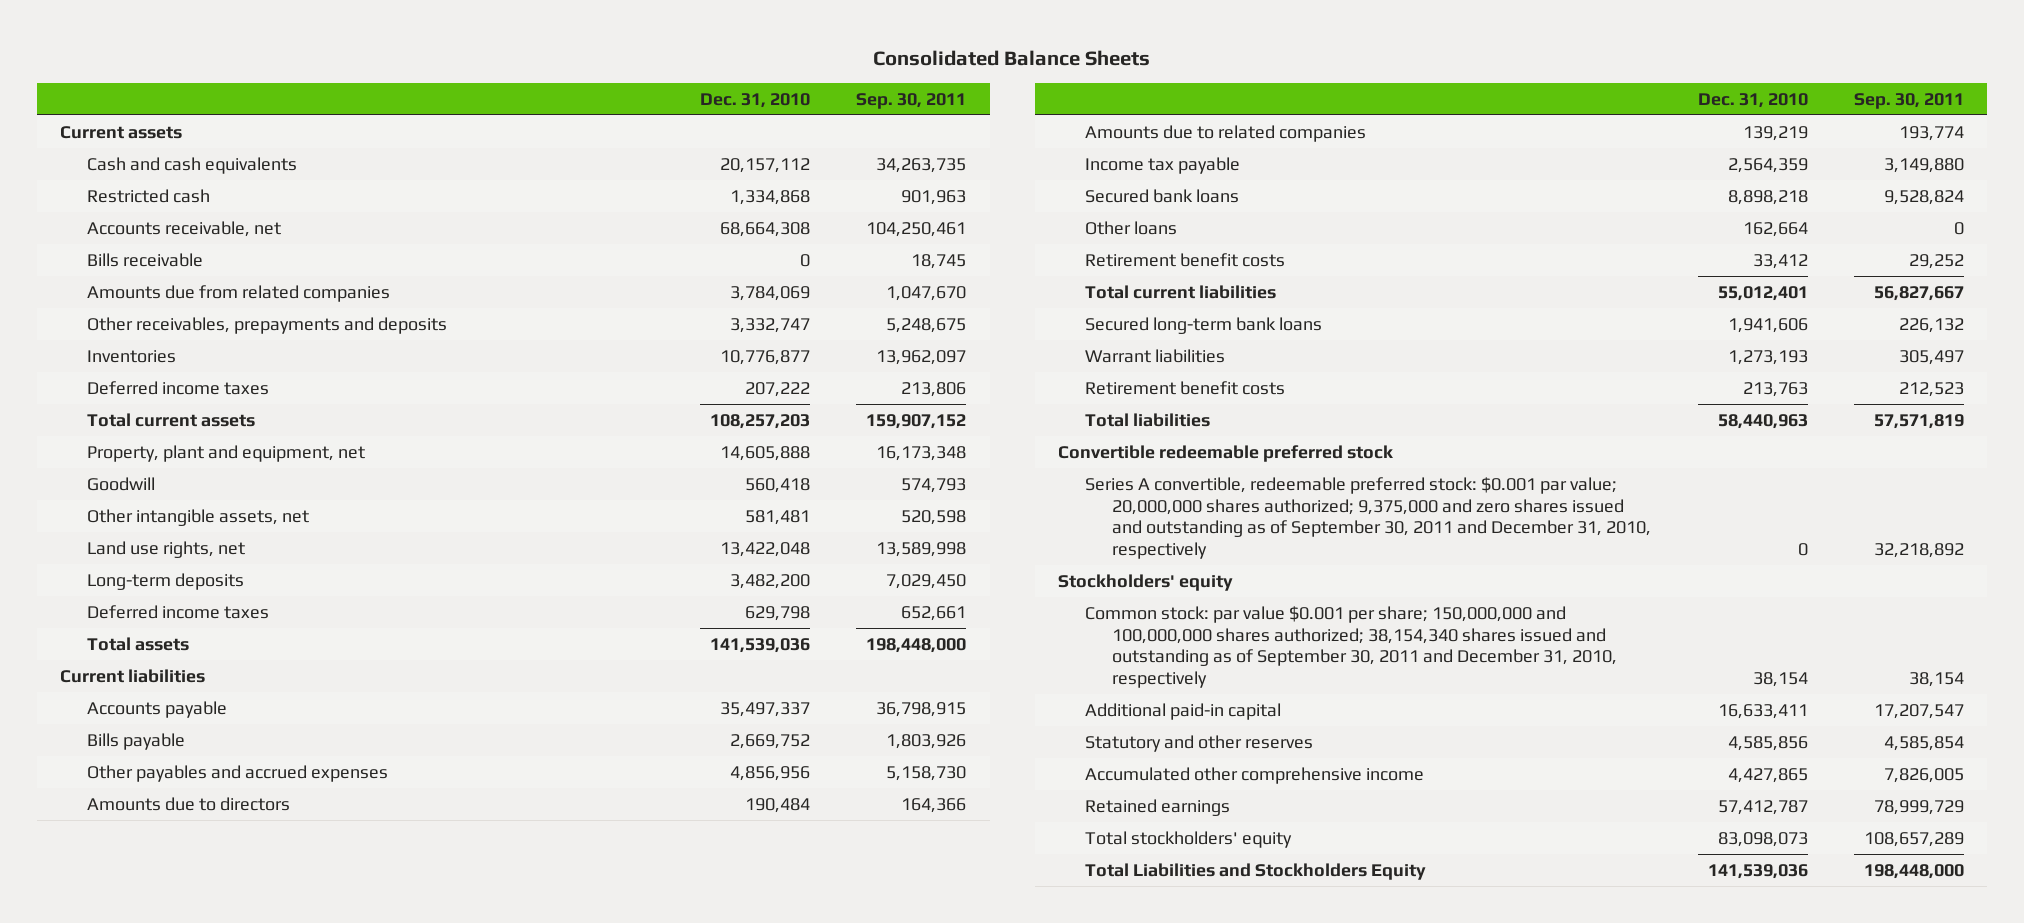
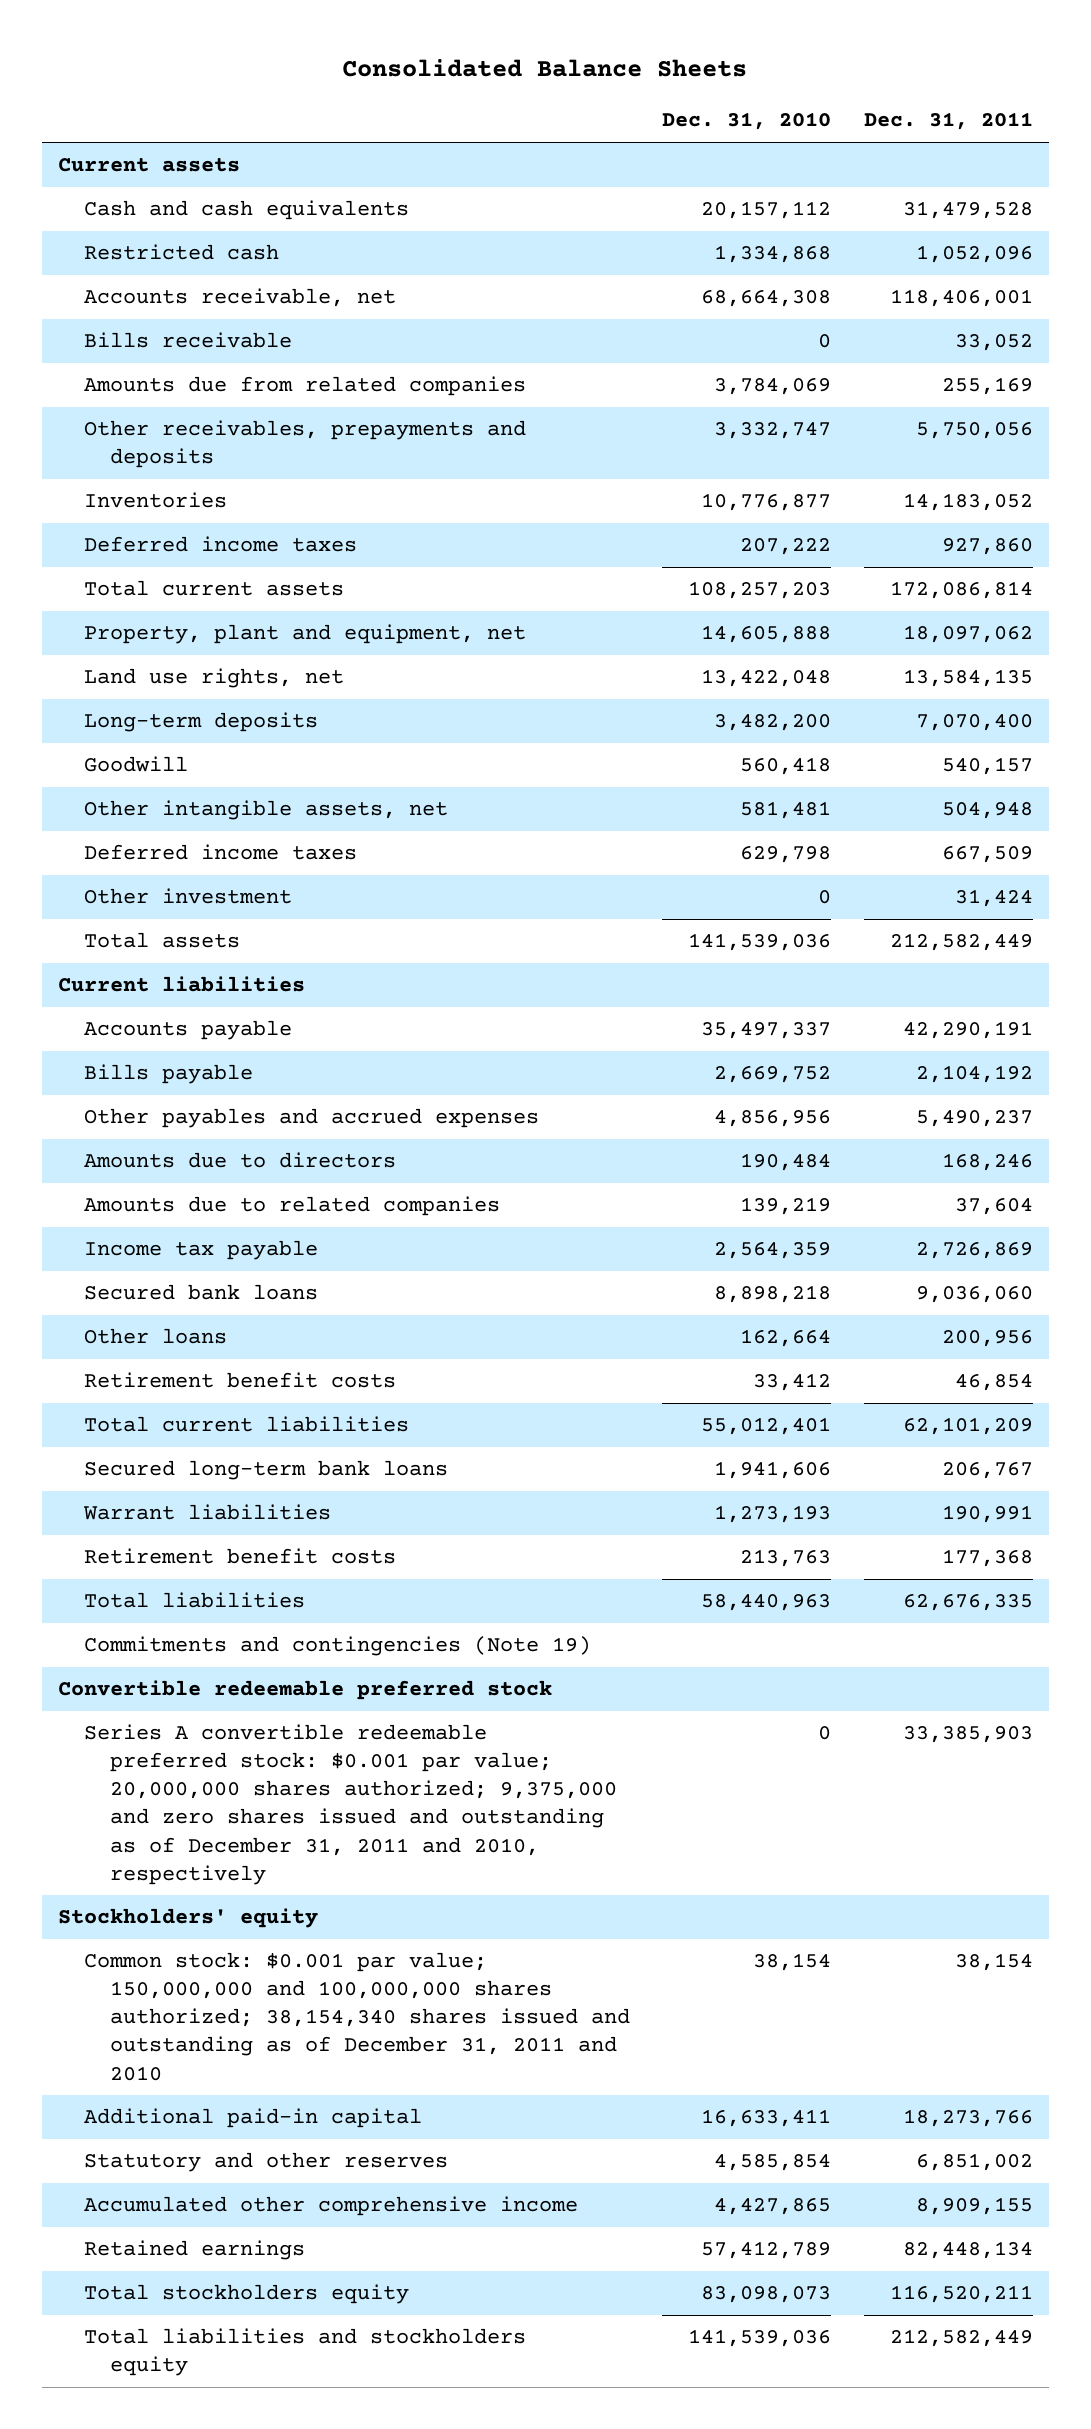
[856,92,967,109] Sep. 30, 2011 -> none
none -> [863,112,1033,131] Dec. 31, 2011
[87,476,156,491] Goodwill -> [83,756,188,773] Goodwill
[87,508,310,526] Other intangible assets, net -> [83,800,448,821] Other intangible assets, net
none -> [83,888,292,905] Other investment
none -> [83,1636,591,1657] Commitments and contingencies (Note 19)
[1085,476,1652,560] Series A convertible, redeemable preferred stock: $0.001 par value; 20,000,000 shares authorized; 9,375,000 and zero shares issued and outstanding as of September 30, 2011 and December 31, 2010, respectively -> [83,1724,617,1885] Series A convertible redeemable preferred stock: $0.001 par value; 20,000,000 shares authorized; 9,375,000 and zero shares issued and outstanding as of December 31, 2011 and 2010, respectively
[1085,605,1618,689] Common stock: par value $0.001 per share; 150,000,000 and 100,000,000 shares authorized; 38,154,340 shares issued and outstanding as of September 30, 2011 and December 31, 2010, respectively -> [83,1952,630,2081] Common stock: $0.001 par value; 150,000,000 and 100,000,000 shares authorized; 38,154,340 shares issued and outstanding as of December 31, 2011 and 2010
[1727,735,1808,751] 4,585,856 -> [714,2154,832,2172] 4,585,854
[1717,799,1808,815] 57,412,787 -> [701,2241,832,2260] 57,412,789
[1085,830,1293,848] Total stockholders' equity -> [83,2284,409,2305] Total stockholders equity
[1085,862,1427,880] Total Liabilities and Stockholders Equity -> [83,2328,526,2377] Total liabilities and stockholders equity

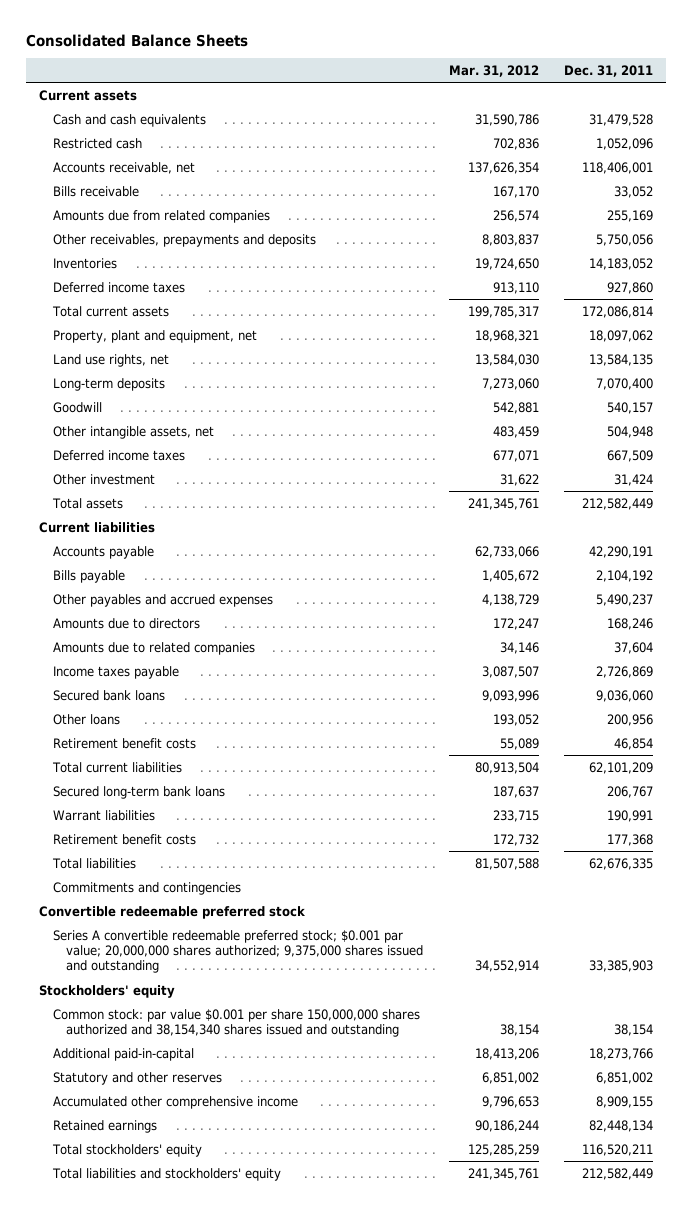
[662,112,832,131] Dec. 31, 2010 -> none
none -> [448,64,539,77] Mar. 31, 2012
[83,1240,318,1261] Income tax payable -> [52,665,179,679] Income taxes payable
[83,1636,591,1657] Commitments and contingencies (Note 19) -> [52,881,241,895] Commitments and contingencies
[83,1724,617,1885] Series A convertible redeemable preferred stock: $0.001 par value; 20,000,000 shares authorized; 9,375,000 and zero shares issued and outstanding as of December 31, 2011 and 2010, respectively -> [52,929,424,974] Series A convertible redeemable preferred stock; $0.001 par value; 20,000,000 shares authorized; 9,375,000 shares issued and outstanding
[83,1952,630,2081] Common stock: $0.001 par value; 150,000,000 and 100,000,000 shares authorized; 38,154,340 shares issued and outstanding as of December 31, 2011 and 2010 -> [52,1008,420,1037] Common stock: par value $0.001 per share 150,000,000 shares authorized and 38,154,340 shares issued and outstanding
[83,2108,422,2129] Additional paid-in capital -> [52,1047,194,1061] Additional paid-in-capital
[83,2284,409,2305] Total stockholders equity -> [51,1143,202,1157] Total stockholders' equity
[83,2328,526,2377] Total liabilities and stockholders equity -> [51,1167,281,1181] Total liabilities and stockholders' equity

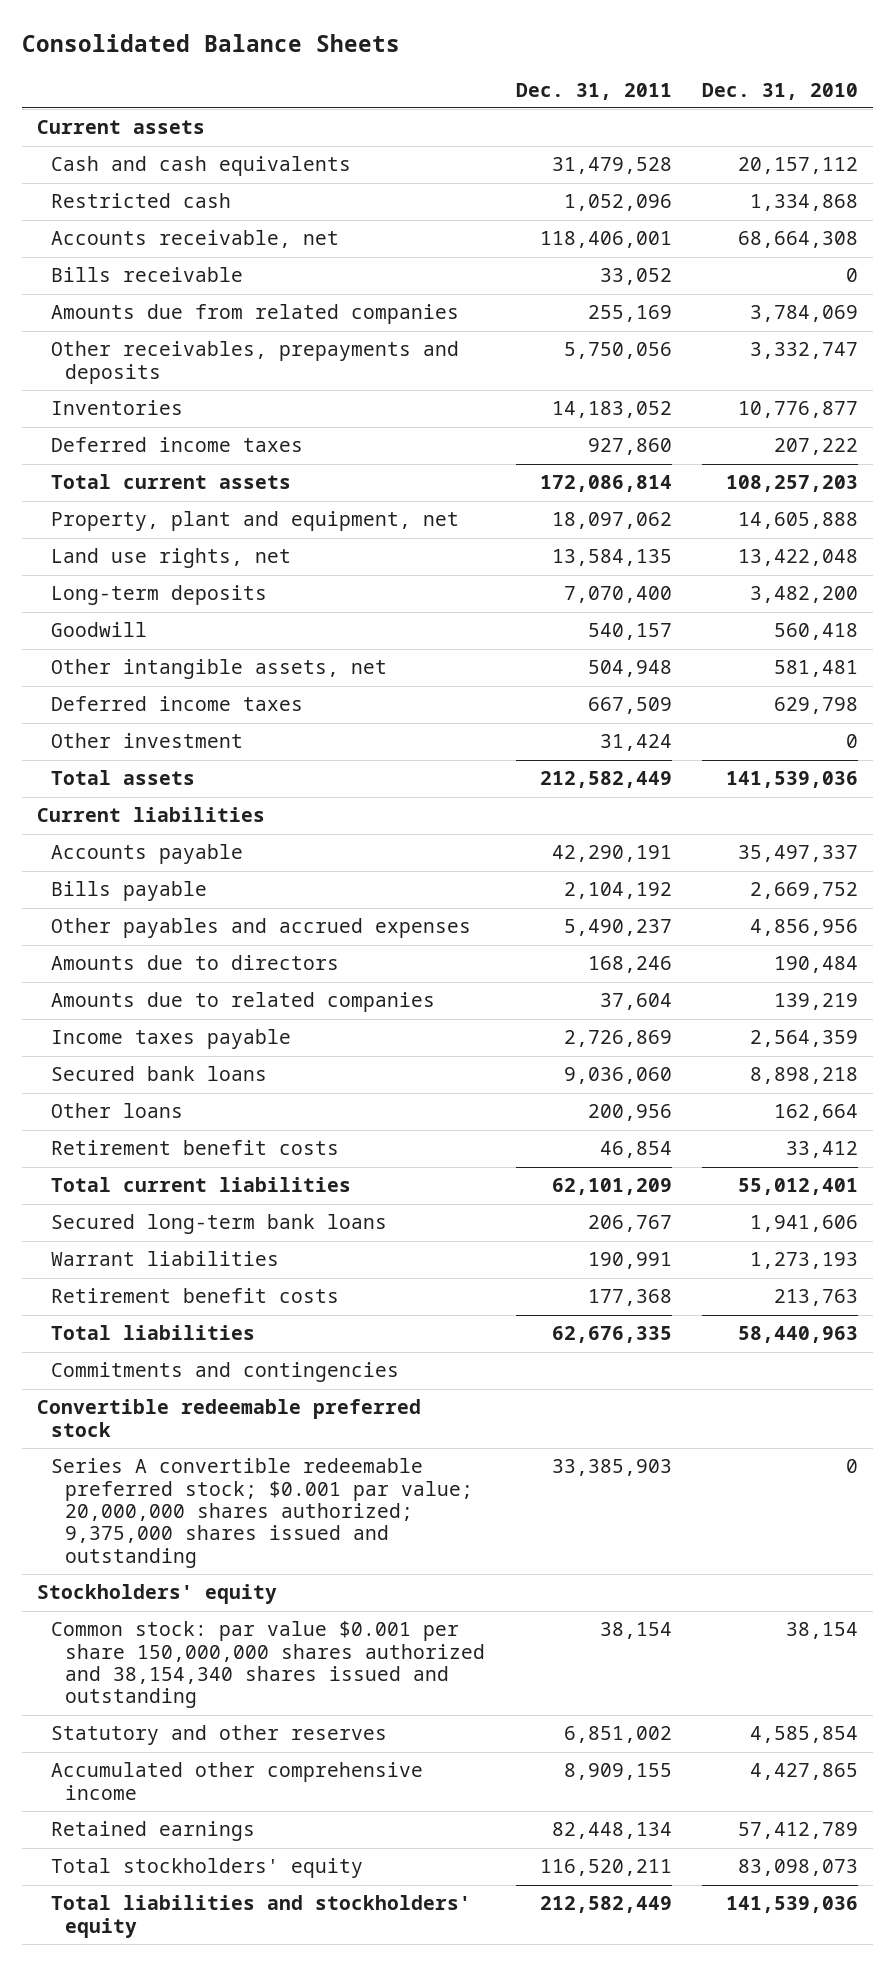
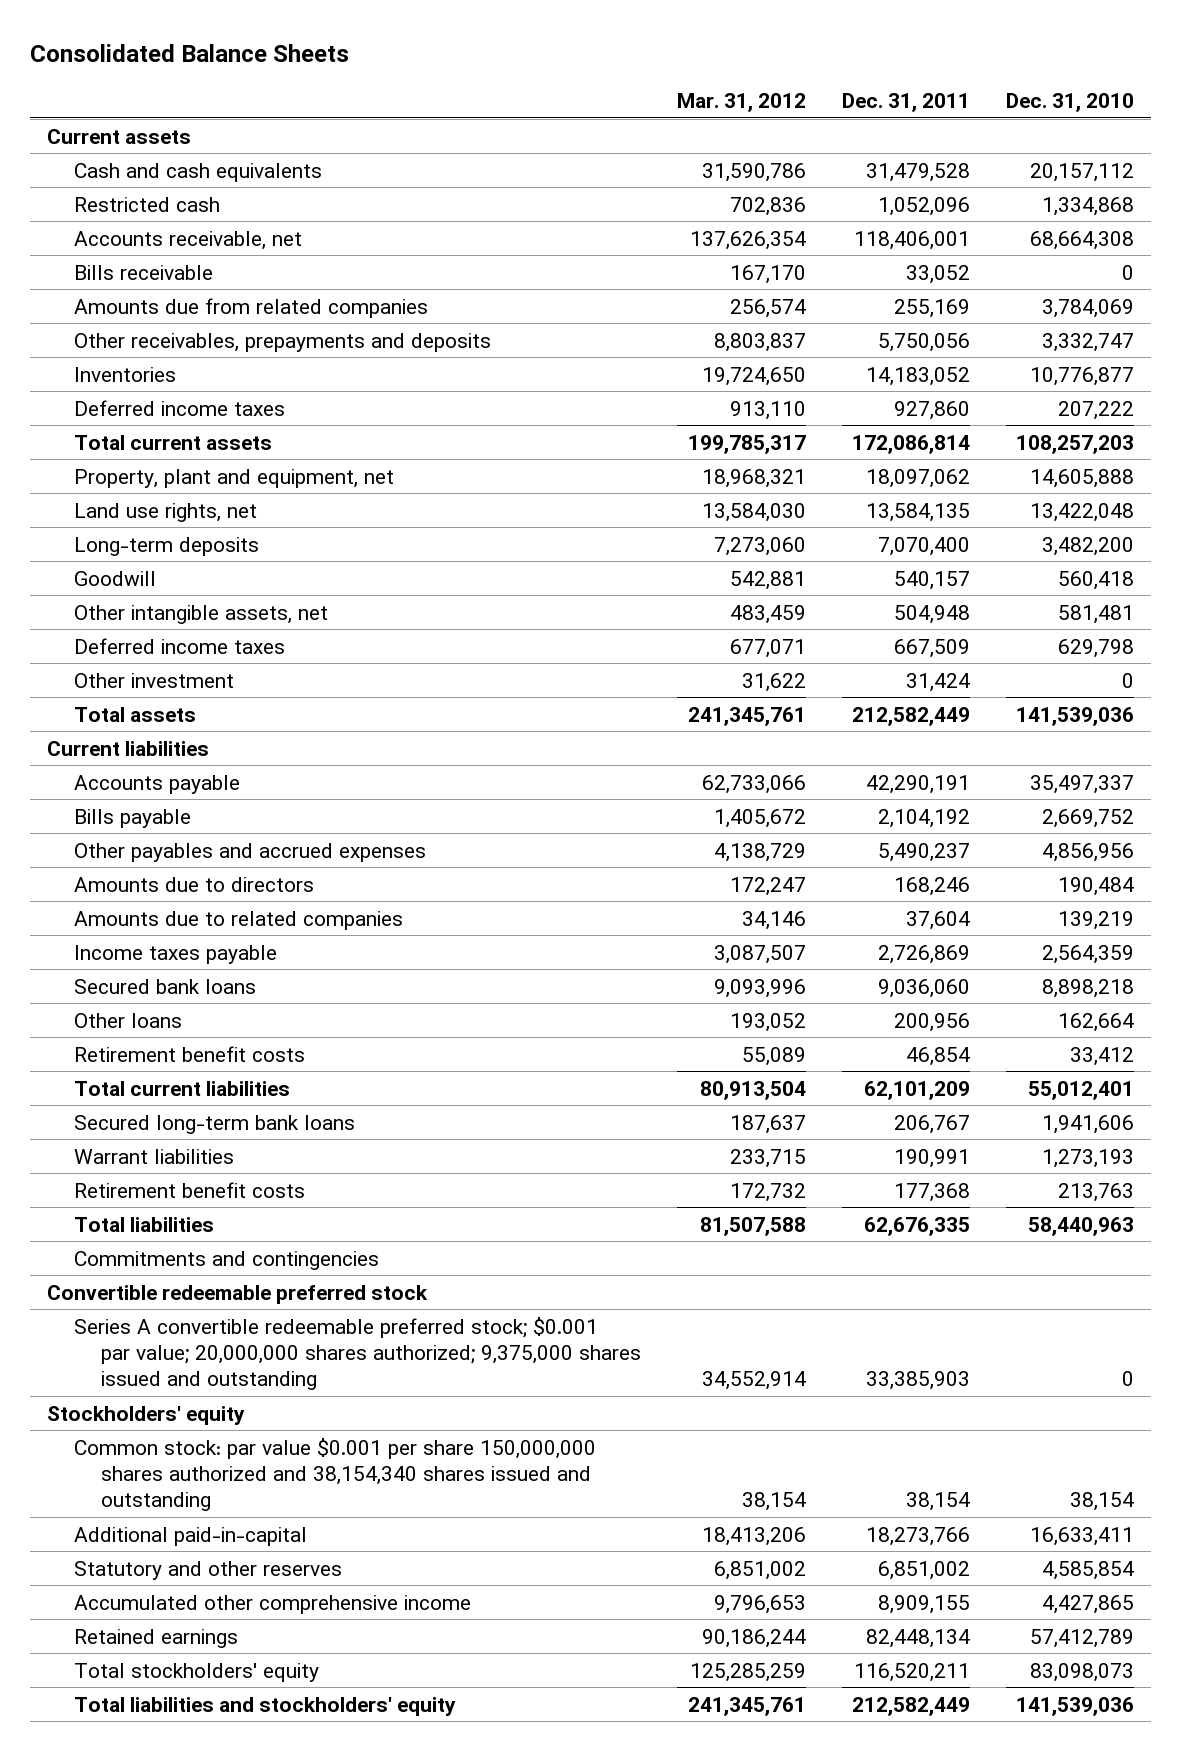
none -> [677,93,807,113] Mar. 31, 2012
none -> [74,1526,308,1546] Additional paid-in-capital

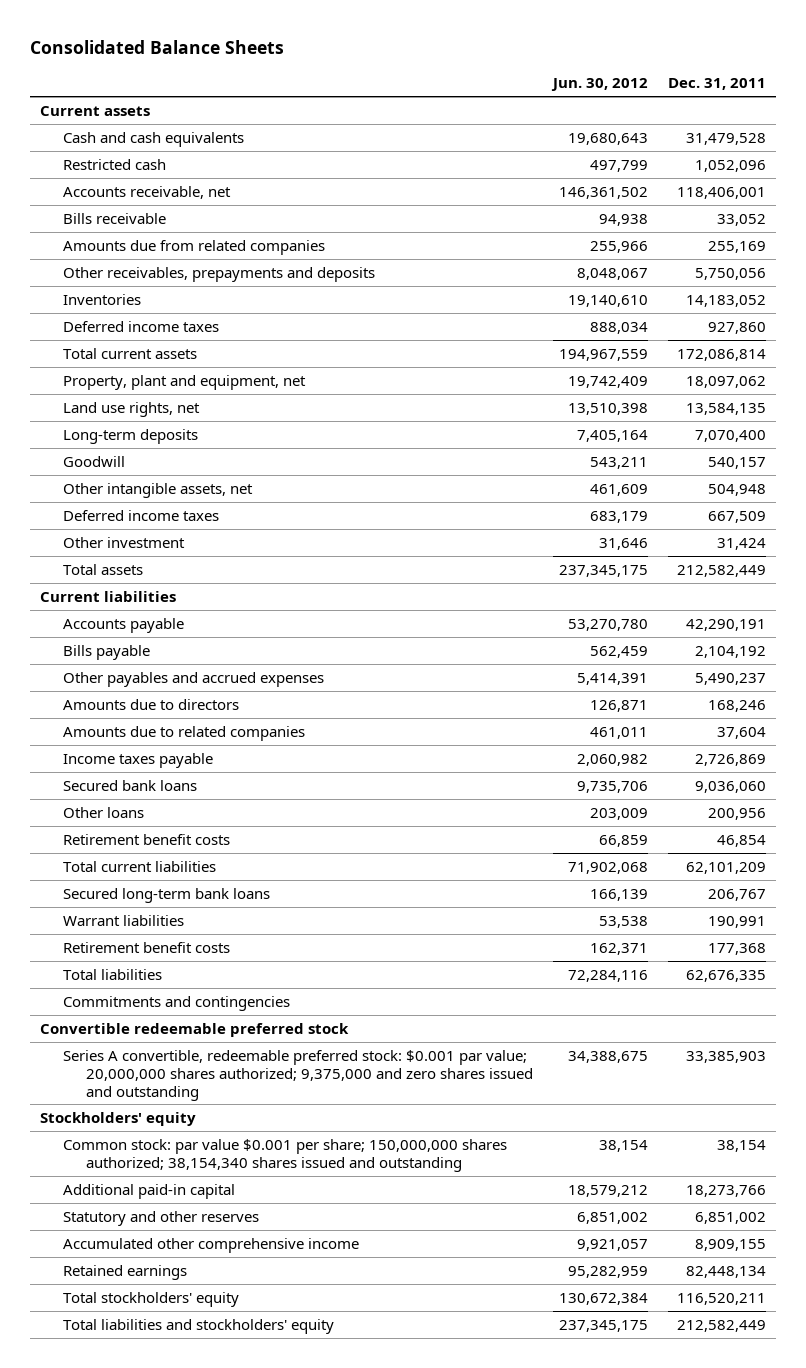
[677,93,807,113] Mar. 31, 2012 -> none
[1005,93,1134,113] Dec. 31, 2010 -> none
none -> [550,78,648,92] Jun. 30, 2012
[74,1316,642,1391] Series A convertible redeemable preferred stock; $0.001 par value; 20,000,000 shares authorized; 9,375,000 shares issued and outstanding -> [62,1049,533,1101] Series A convertible, redeemable preferred stock: $0.001 par value; 20,000,000 shares authorized; 9,375,000 and zero shares issued and outstanding
[74,1437,597,1512] Common stock: par value $0.001 per share 150,000,000 shares authorized and 38,154,340 shares issued and outstanding -> [62,1138,507,1172] Common stock: par value $0.001 per share; 150,000,000 shares authorized; 38,154,340 shares issued and outstanding
[74,1526,308,1546] Additional paid-in-capital -> [62,1183,235,1199] Additional paid-in capital

